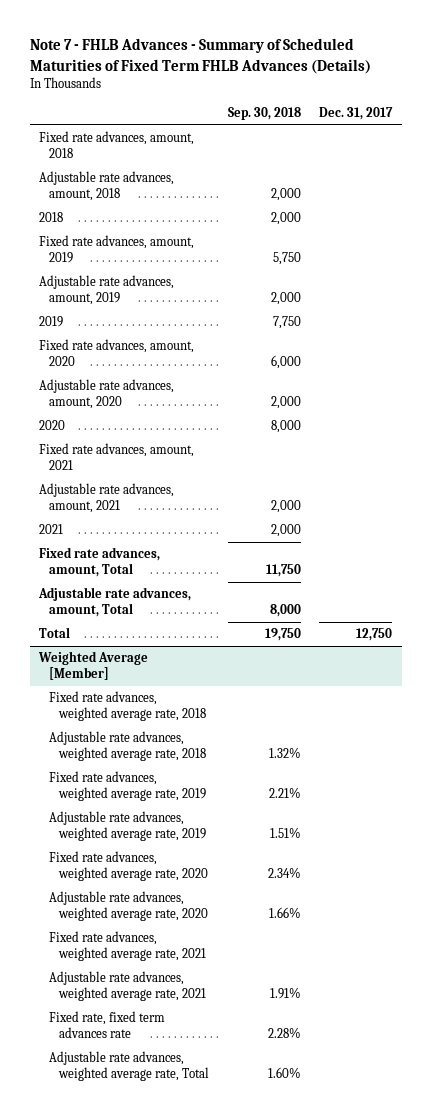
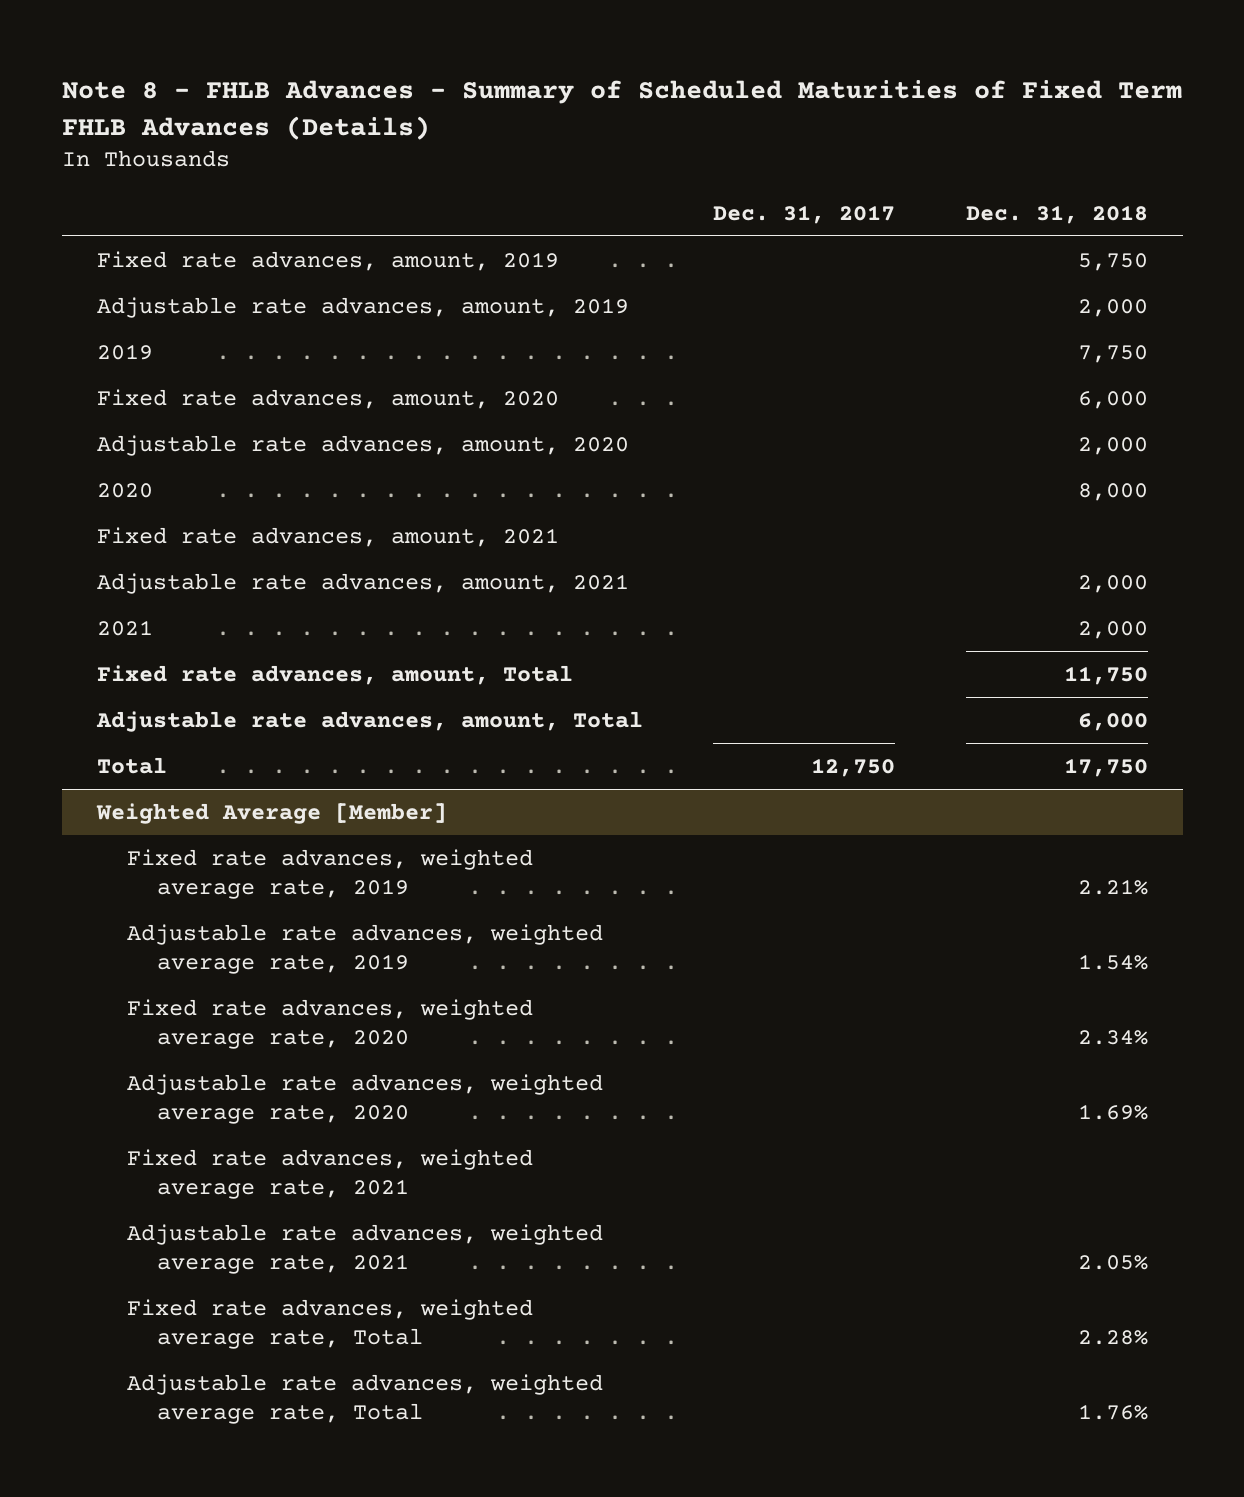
[30,38,372,74] Note 7 - FHLB Advances - Summary of Scheduled Maturities of Fixed Term FHLB Advances (Details) -> [61,80,1182,140] Note 8 - FHLB Advances - Summary of Scheduled Maturities of Fixed Term FHLB Advances (Details)
[227,107,301,121] Sep. 30, 2018 -> none
none -> [965,204,1148,224] Dec. 31, 2018
[39,131,195,159] Fixed rate advances, amount, 2018 -> none
[39,171,175,202] Adjustable rate advances, amount, 2018 -> none
[39,212,64,223] 2018 -> none
[49,691,207,722] Fixed rate advances, weighted average rate, 2018 -> none
[49,731,207,762] Adjustable rate advances, weighted average rate, 2018 -> none
[49,1011,166,1039] Fixed rate, fixed term advances rate -> [126,1298,533,1350] Fixed rate advances, weighted average rate, Total

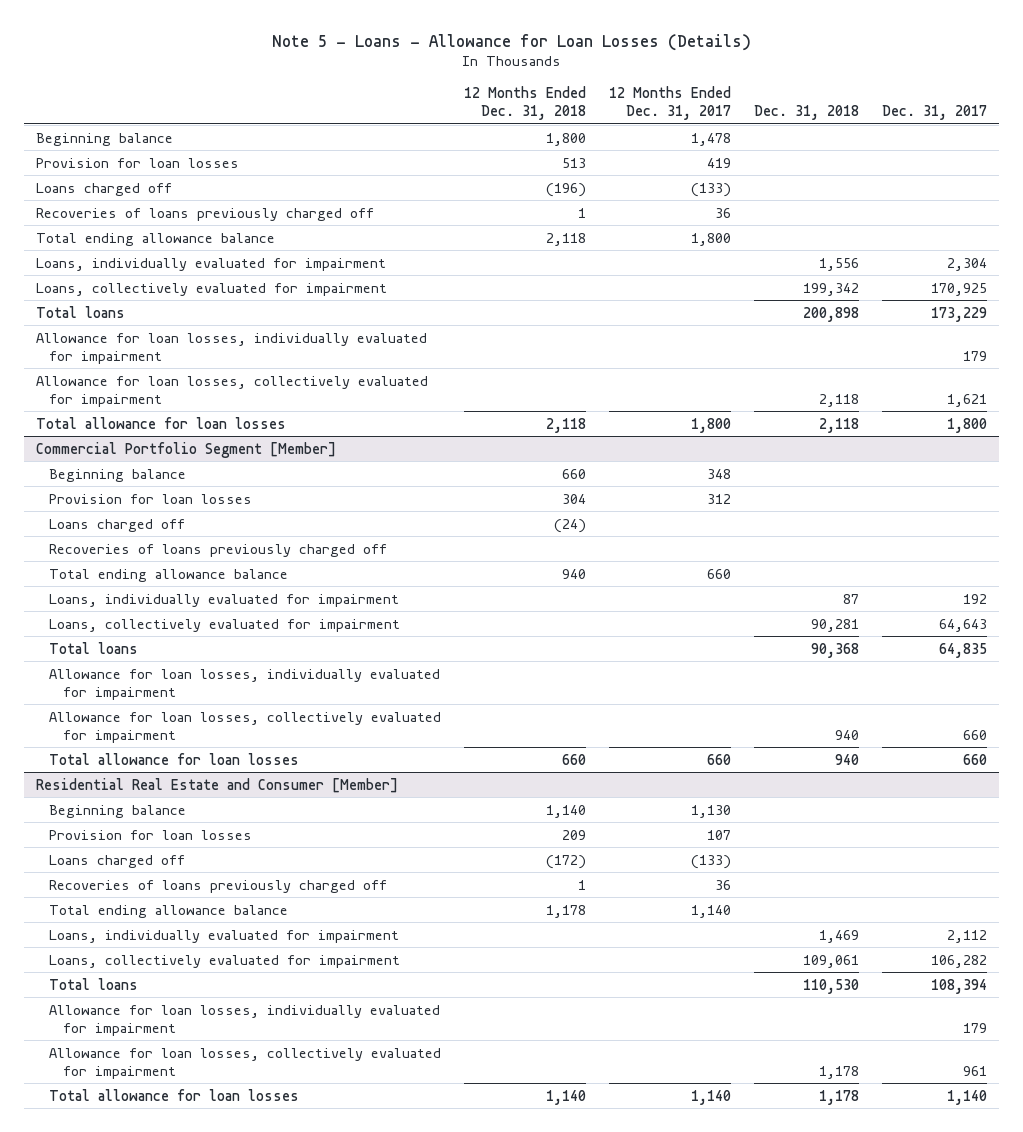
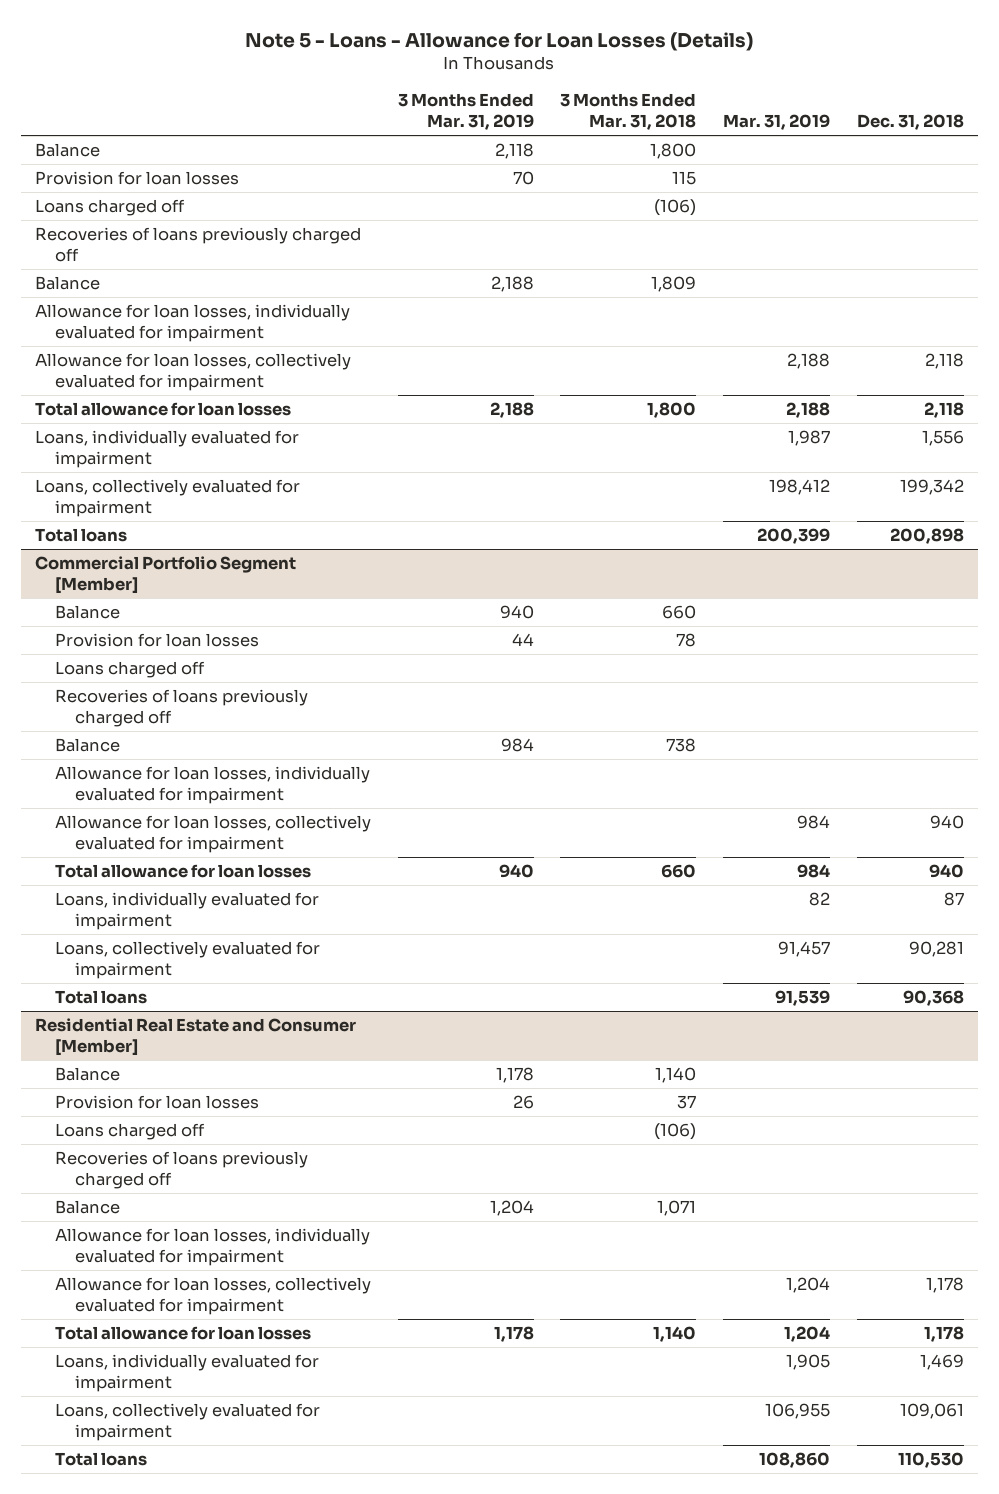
[464,85,587,121] 12 Months Ended Dec. 31, 2018 -> none
[609,85,732,121] 12 Months Ended Dec. 31, 2017 -> none
[882,105,988,121] Dec. 31, 2017 -> none
none -> [397,92,534,131] 3 Months Ended Mar. 31, 2019
none -> [560,92,697,131] 3 Months Ended Mar. 31, 2018
none -> [723,114,831,131] Mar. 31, 2019
[35,132,173,146] Beginning balance -> [34,142,100,157] Balance
[35,232,275,246] Total ending allowance balance -> [34,275,100,290] Balance
[35,257,386,271] Loans, individually evaluated for impairment -> [34,429,299,469] Loans, individually evaluated for impairment
[35,282,387,296] Loans, collectively evaluated for impairment -> [34,478,300,518] Loans, collectively evaluated for impairment
[35,305,125,318] Total loans -> [34,527,127,542] Total loans
[49,468,187,482] Beginning balance -> [54,604,120,619] Balance
[49,568,289,582] Total ending allowance balance -> [54,737,120,752] Balance
[49,593,400,607] Loans, individually evaluated for impairment -> [54,891,319,931] Loans, individually evaluated for impairment
[49,618,401,632] Loans, collectively evaluated for impairment -> [54,940,320,980] Loans, collectively evaluated for impairment
[49,641,139,654] Total loans -> [54,989,147,1004] Total loans
[49,804,187,818] Beginning balance -> [54,1066,120,1081] Balance
[49,904,289,918] Total ending allowance balance -> [54,1199,120,1214] Balance
[49,929,400,943] Loans, individually evaluated for impairment -> [54,1353,319,1393] Loans, individually evaluated for impairment
[49,954,401,968] Loans, collectively evaluated for impairment -> [54,1402,320,1442] Loans, collectively evaluated for impairment
[49,977,139,990] Total loans -> [54,1451,147,1466] Total loans

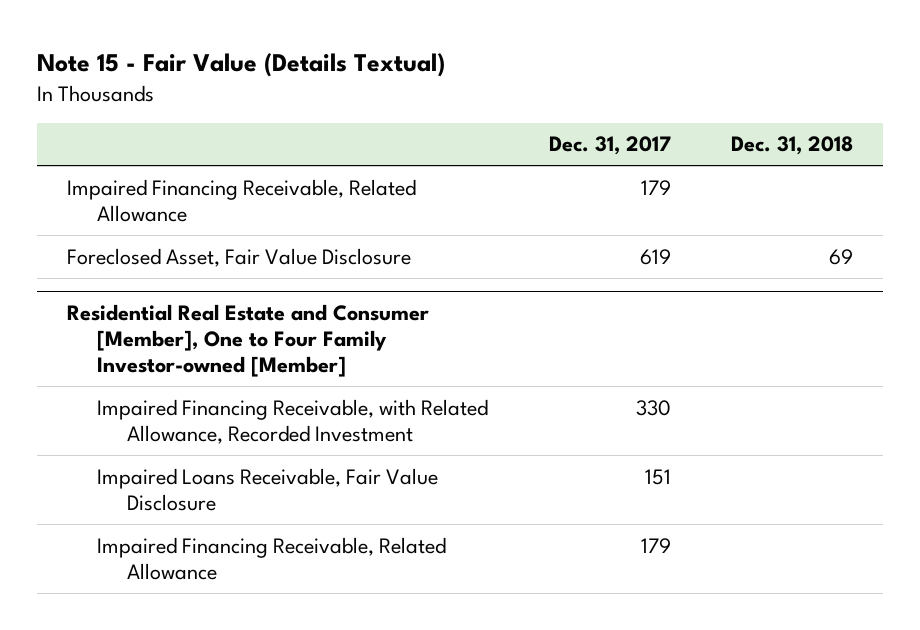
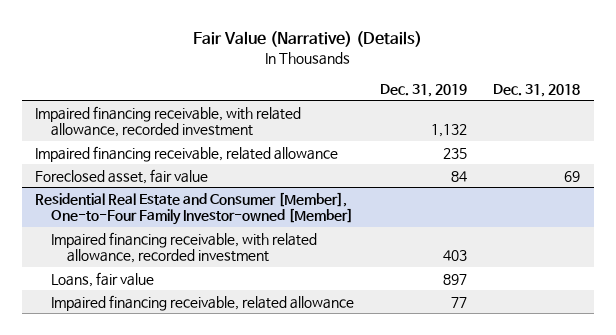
[36,52,445,77] Note 15 - Fair Value (Details Textual) -> [192,31,422,48] Fair Value (Narrative) (Details)
[548,136,671,156] Dec. 31, 2017 -> none
none -> [380,83,468,97] Dec. 31, 2019
none -> [35,105,302,138] Impaired financing receivable, with related allowance, recorded investment
[66,178,416,222] Impaired Financing Receivable, Related Allowance -> [35,145,339,162] Impaired financing receivable, related allowance
[66,247,411,267] Foreclosed Asset, Fair Value Disclosure -> [35,168,209,184] Foreclosed asset, fair value
[66,303,429,377] Residential Real Estate and Consumer [Member], One to Four Family Investor-owned [Member] -> [35,191,354,226] Residential Real Estate and Consumer [Member], One-to-Four Family Investor-owned [Member]
[97,398,489,444] Impaired Financing Receivable, with Related Allowance, Recorded Investment -> [51,231,318,264] Impaired financing receivable, with related allowance, recorded investment
[97,467,439,511] Impaired Loans Receivable, Fair Value Disclosure -> [51,271,155,287] Loans, fair value
[97,536,447,580] Impaired Financing Receivable, Related Allowance -> [51,294,355,311] Impaired financing receivable, related allowance

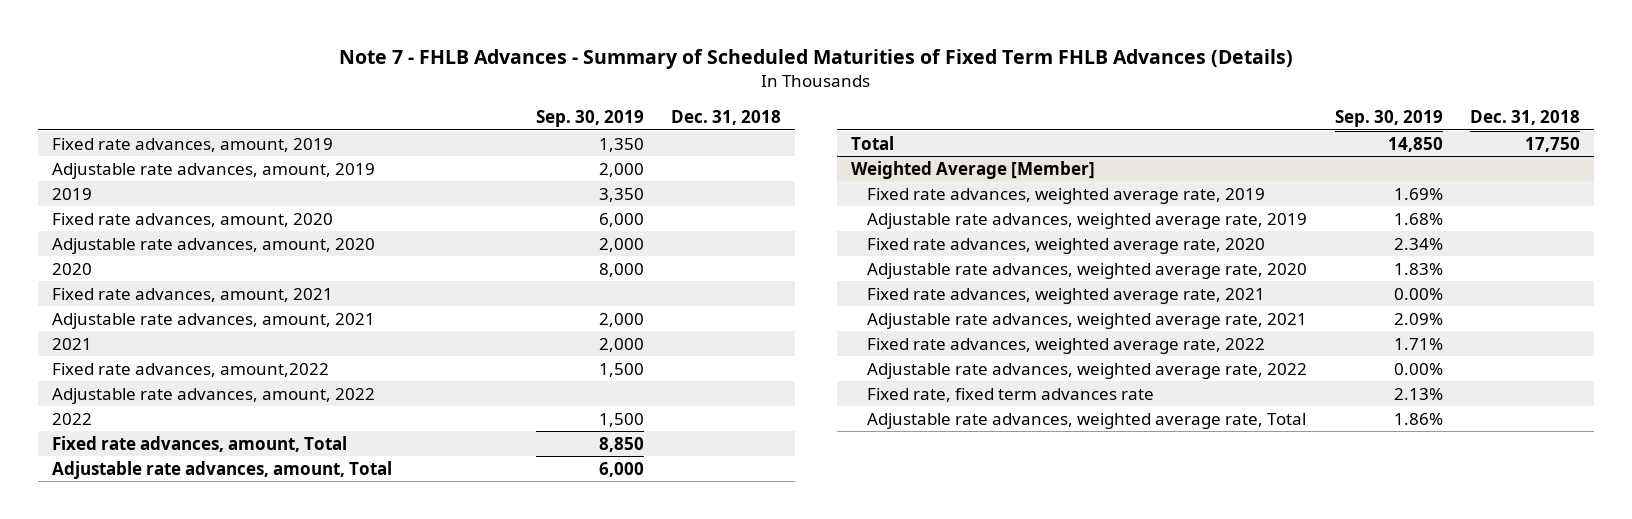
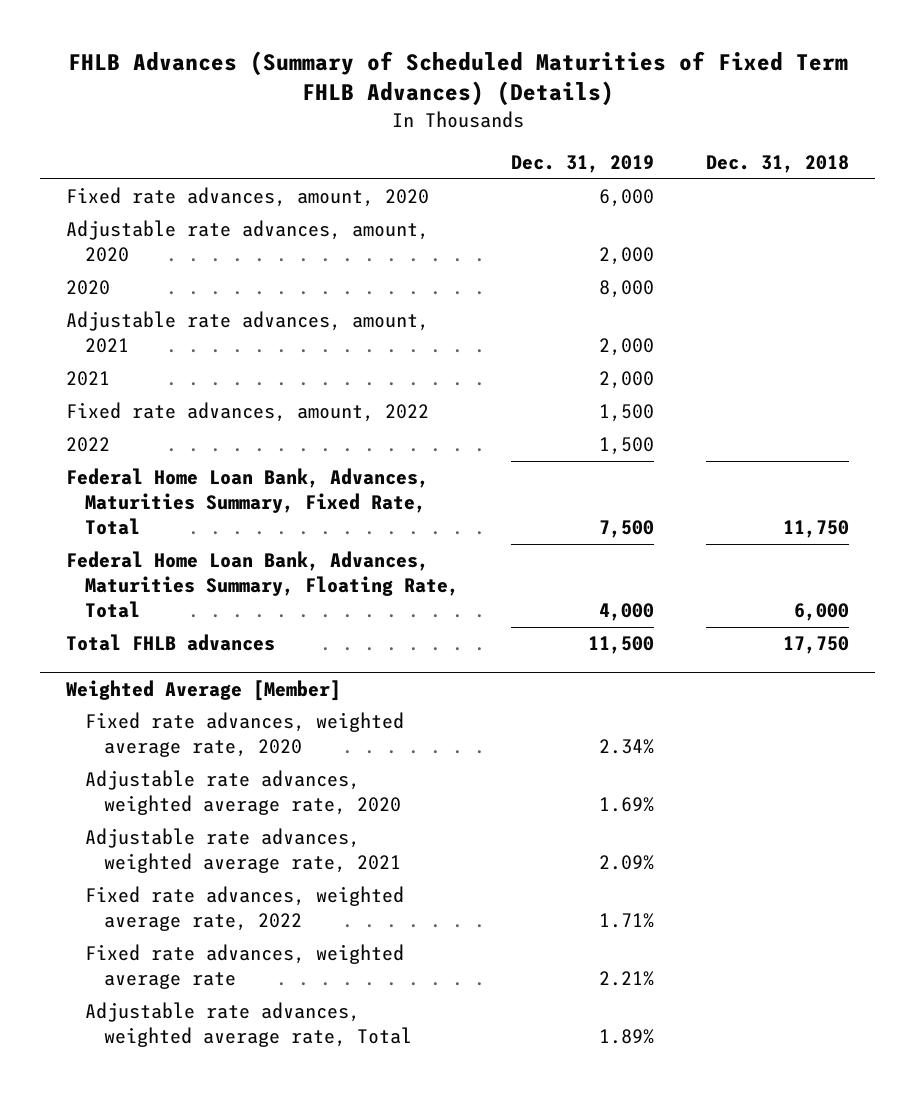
[338,49,1293,70] Note 7 - FHLB Advances - Summary of Scheduled Maturities of Fixed Term FHLB Advances (Details) -> [67,51,848,107] FHLB Advances (Summary of Scheduled Maturities of Fixed Term FHLB Advances) (Details)
[535,110,644,128] Sep. 30, 2019 -> none
none -> [511,154,655,173] Dec. 31, 2019
[51,137,333,152] Fixed rate advances, amount, 2019 -> none
[51,162,375,179] Adjustable rate advances, amount, 2019 -> none
[51,187,92,200] 2019 -> none
[51,287,333,302] Fixed rate advances, amount, 2021 -> none
[51,387,375,404] Adjustable rate advances, amount, 2022 -> none
[51,362,329,377] Fixed rate advances, amount,2022 -> [66,402,430,423] Fixed rate advances, amount, 2022
[51,435,347,452] Fixed rate advances, amount, Total -> none
[51,460,392,479] Adjustable rate advances, amount, Total -> none
none -> [66,468,430,536] Federal Home Loan Bank, Advances, Maturities Summary, Fixed Rate, Total
none -> [66,551,460,619] Federal Home Loan Bank, Advances, Maturities Summary, Floating Rate, Total
[850,135,894,150] Total -> [66,634,276,652] Total FHLB advances
[867,187,1266,204] Fixed rate advances, weighted average rate, 2019 -> none
[867,212,1308,229] Adjustable rate advances, weighted average rate, 2019 -> none
[867,287,1266,304] Fixed rate advances, weighted average rate, 2021 -> none
[867,362,1308,379] Adjustable rate advances, weighted average rate, 2022 -> none
[867,387,1155,402] Fixed rate, fixed term advances rate -> [85,944,405,990] Fixed rate advances, weighted average rate

